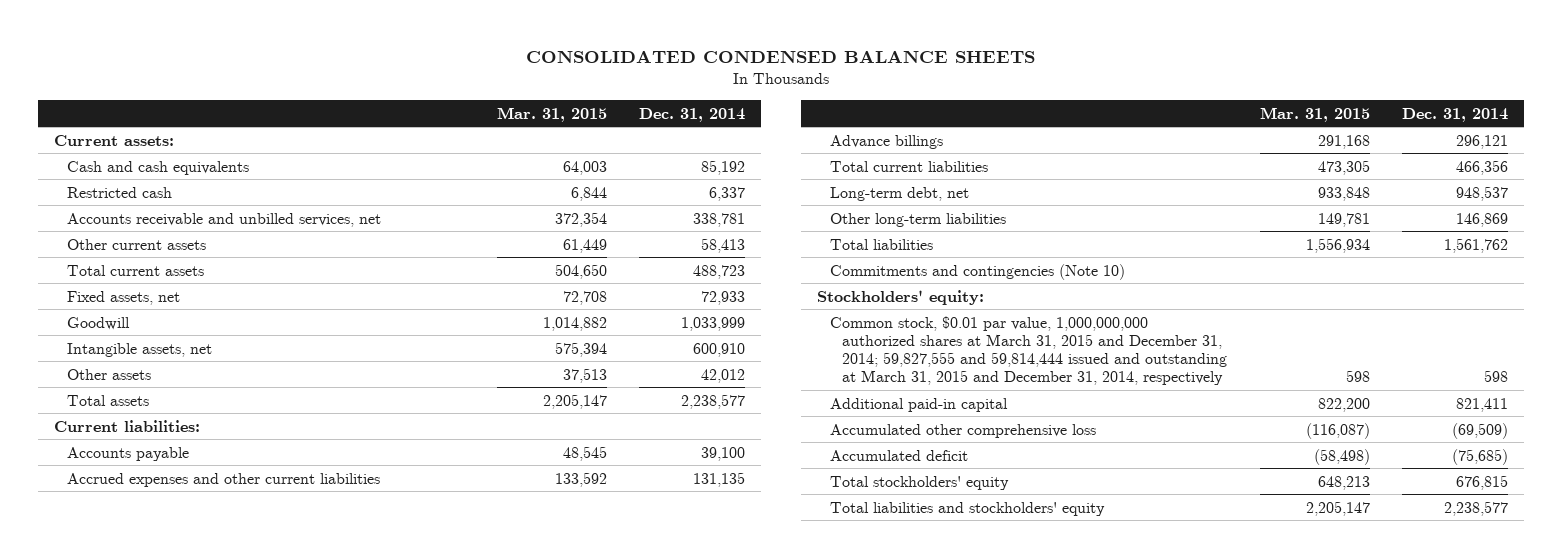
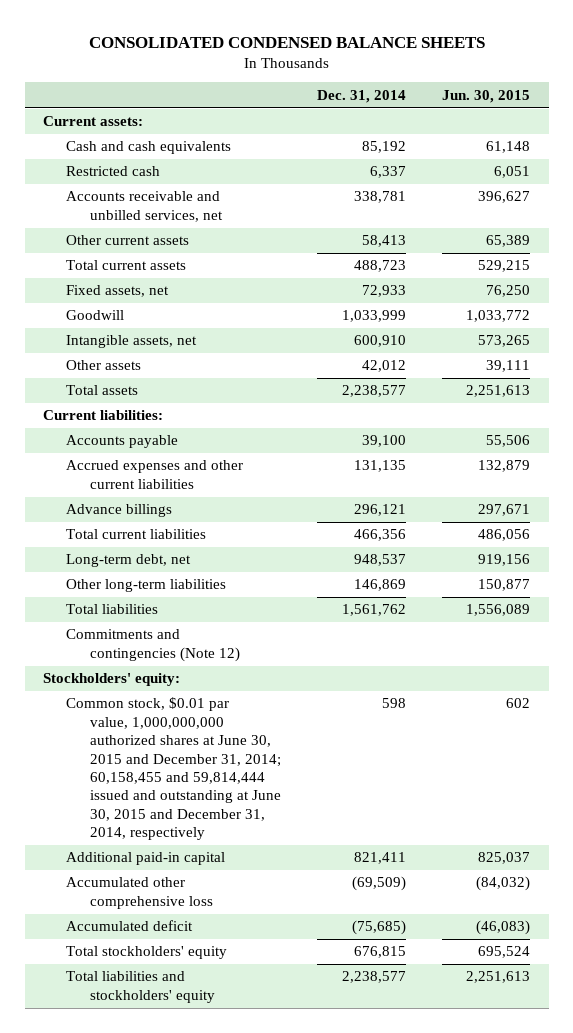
[497,106,608,122] Mar. 31, 2015 -> none
none -> [442,89,531,103] Jun. 30, 2015
[829,263,1125,280] Commitments and contingencies (Note 10) -> [66,629,240,662] Commitments and contingencies (Note 12)
[829,315,1228,386] Common stock, $0.01 par value, 1,000,000,000 authorized shares at March 31, 2015 and December 31, 2014; 59,827,555 and 59,814,444 issued and outstanding at March 31, 2015 and December 31, 2014, respectively -> [66,697,281,841] Common stock, $0.01 par value, 1,000,000,000 authorized shares at June 30, 2015 and December 31, 2014; 60,158,455 and 59,814,444 issued and outstanding at June 30, 2015 and December 31, 2014, respectively

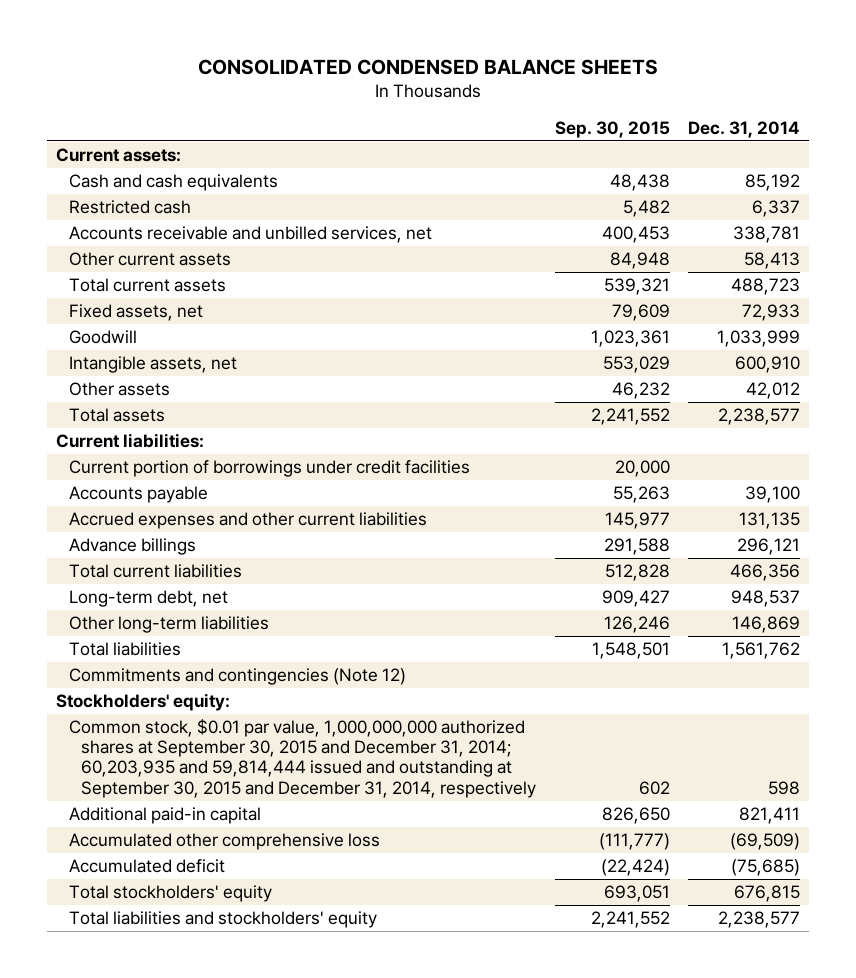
[442,89,531,103] Jun. 30, 2015 -> none
none -> [554,120,670,138] Sep. 30, 2015
none -> [68,460,470,478] Current portion of borrowings under credit facilities
[66,697,281,841] Common stock, $0.01 par value, 1,000,000,000 authorized shares at June 30, 2015 and December 31, 2014; 60,158,455 and 59,814,444 issued and outstanding at June 30, 2015 and December 31, 2014, respectively -> [68,719,537,798] Common stock, $0.01 par value, 1,000,000,000 authorized shares at September 30, 2015 and December 31, 2014; 60,203,935 and 59,814,444 issued and outstanding at September 30, 2015 and December 31, 2014, respectively

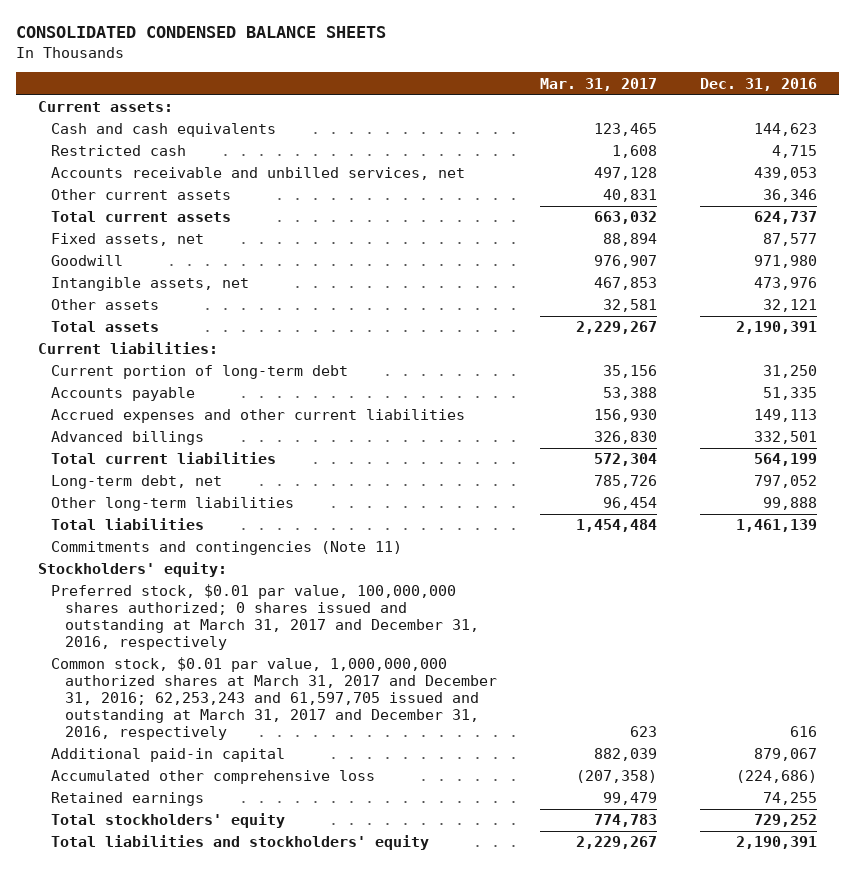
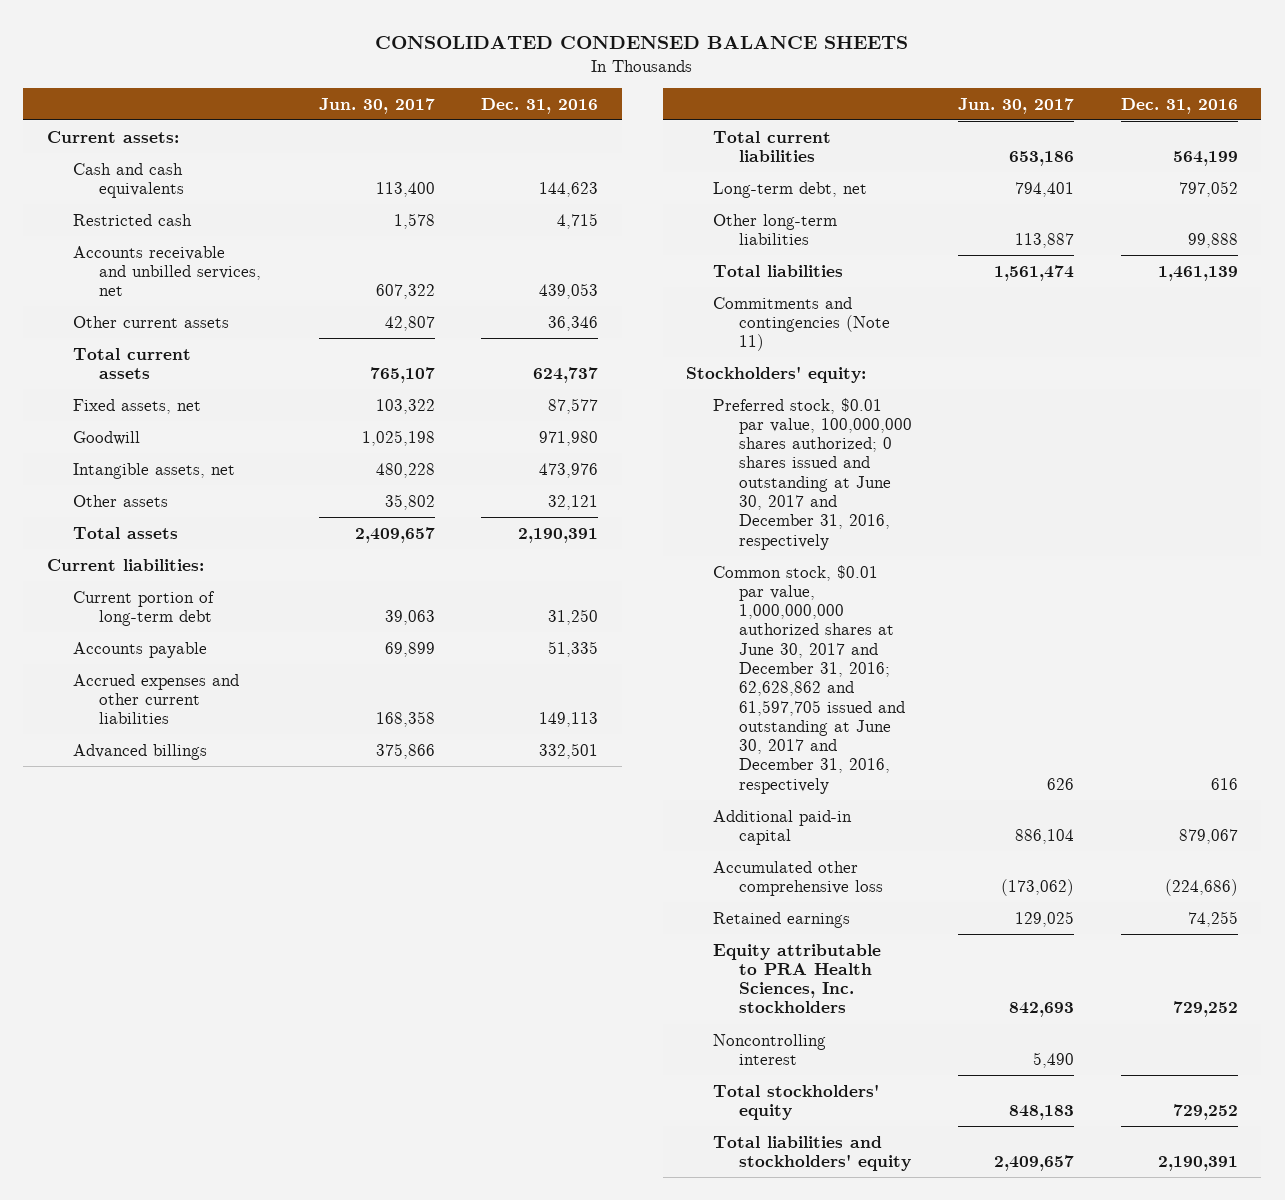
[539,77,657,91] Mar. 31, 2017 -> none
none -> [318,97,435,114] Jun. 30, 2017
[51,584,479,651] Preferred stock, $0.01 par value, 100,000,000 shares authorized; 0 shares issued and outstanding at March 31, 2017 and December 31, 2016, respectively -> [712,397,912,550] Preferred stock, $0.01 par value, 100,000,000 shares authorized; 0 shares issued and outstanding at June 30, 2017 and December 31, 2016, respectively
[51,657,497,741] Common stock, $0.01 par value, 1,000,000,000 authorized shares at March 31, 2017 and December 31, 2016; 62,253,243 and 61,597,705 issued and outstanding at March 31, 2017 and December 31, 2016, respectively -> [712,564,905,794] Common stock, $0.01 par value, 1,000,000,000 authorized shares at June 30, 2017 and December 31, 2016; 62,628,862 and 61,597,705 issued and outstanding at June 30, 2017 and December 31, 2016, respectively
none -> [712,943,881,1014] Equity attributable to PRA Health Sciences, Inc. stockholders
none -> [712,1033,826,1065] Noncontrolling interest

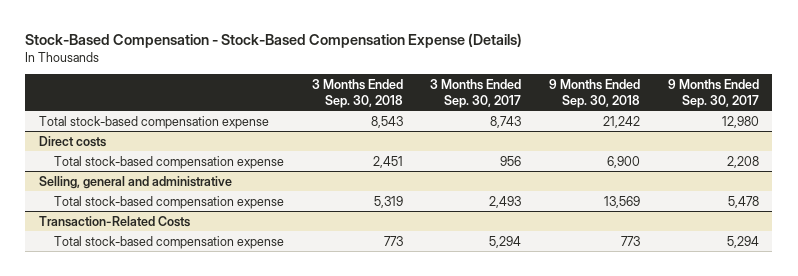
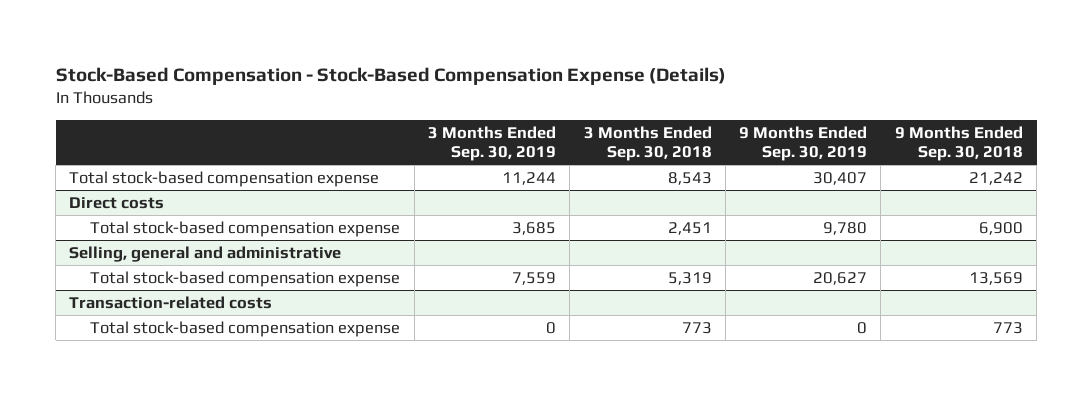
[430,78,522,108] 3 Months Ended Sep. 30, 2017 -> none
[667,78,759,108] 9 Months Ended Sep. 30, 2017 -> none
none -> [427,125,556,162] 3 Months Ended Sep. 30, 2019
none -> [739,125,868,162] 9 Months Ended Sep. 30, 2019
[39,215,191,227] Transaction-Related Costs -> [69,295,273,309] Transaction-related costs

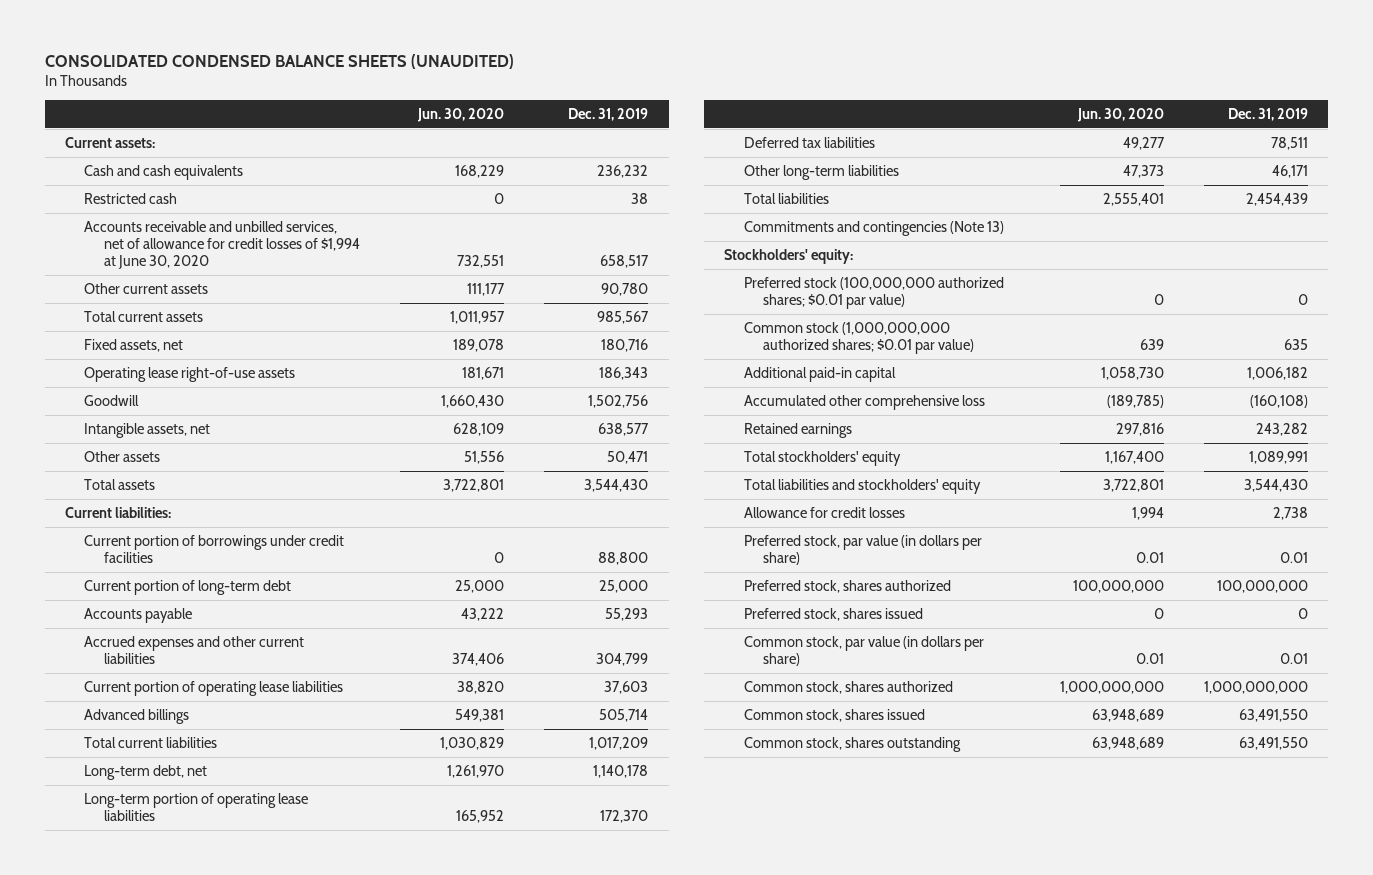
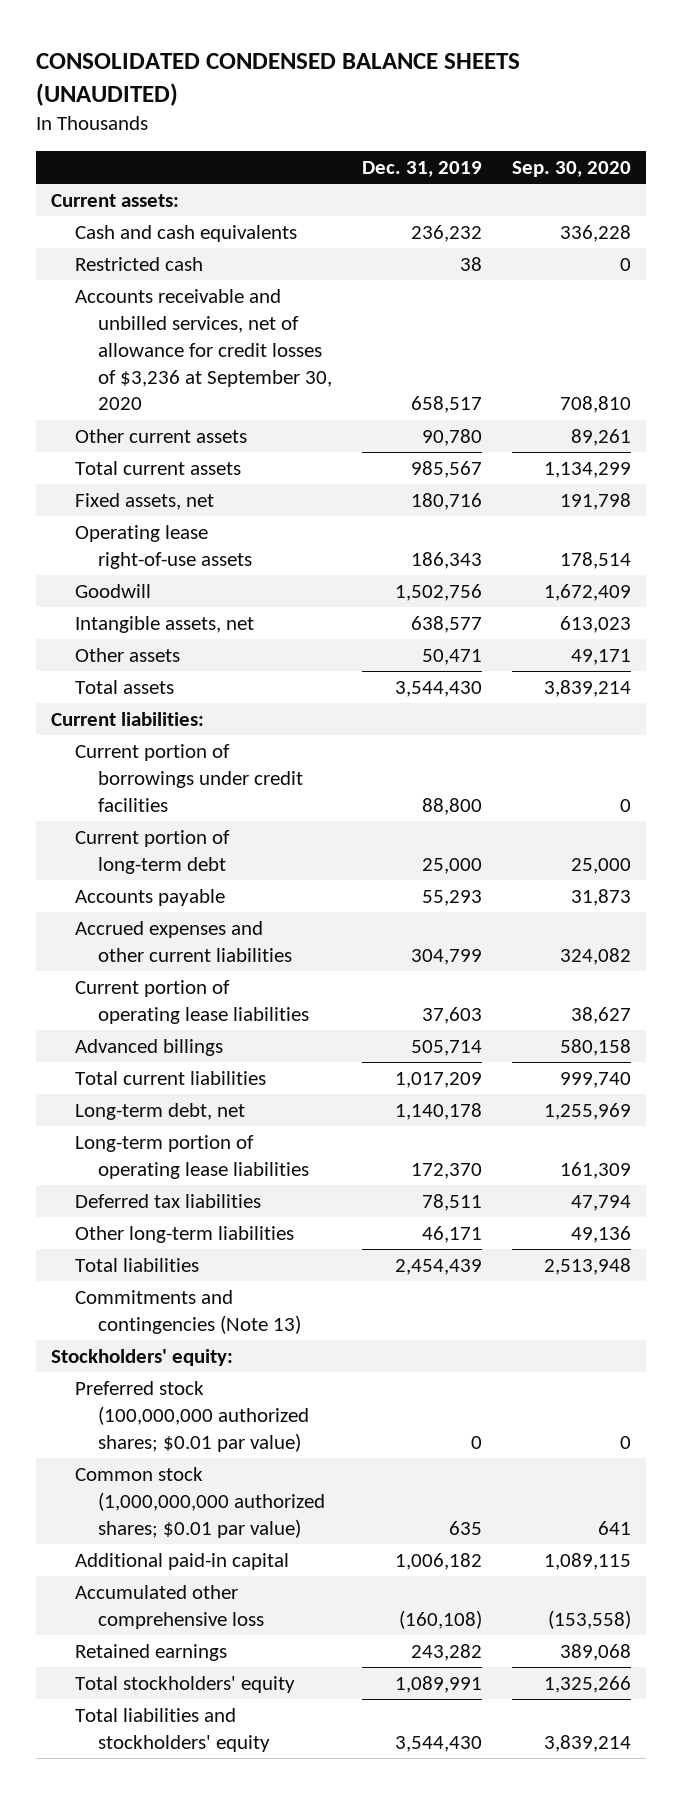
[416,108,504,123] Jun. 30, 2020 -> none
none -> [511,161,631,178] Sep. 30, 2020
[84,220,360,270] Accounts receivable and unbilled services, net of allowance for credit losses of $1,994 at June 30, 2020 -> [74,288,333,411] Accounts receivable and unbilled services, net of allowance for credit losses of $3,236 at September 30, 2020
[743,506,905,518] Allowance for credit losses -> none
[743,534,982,565] Preferred stock, par value (in dollars per share) -> none
[743,579,951,593] Preferred stock, shares authorized -> none
[743,607,923,621] Preferred stock, shares issued -> none
[743,635,984,666] Common stock, par value (in dollars per share) -> none
[743,680,953,694] Common stock, shares authorized -> none
[743,708,925,722] Common stock, shares issued -> none
[743,736,961,752] Common stock, shares outstanding -> none

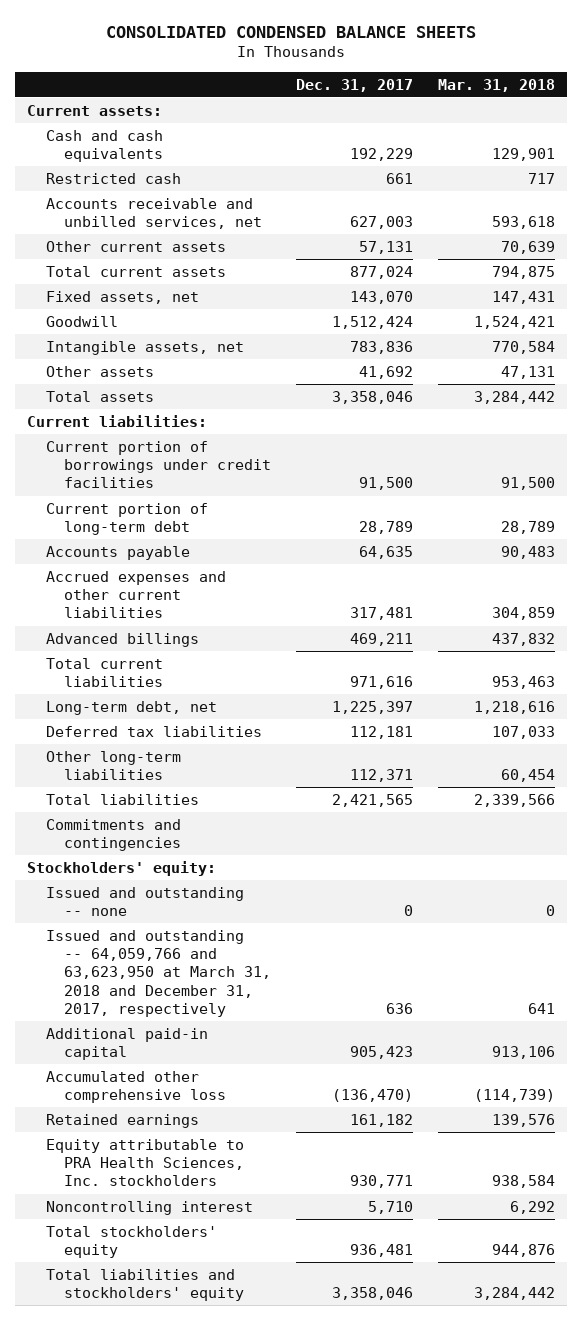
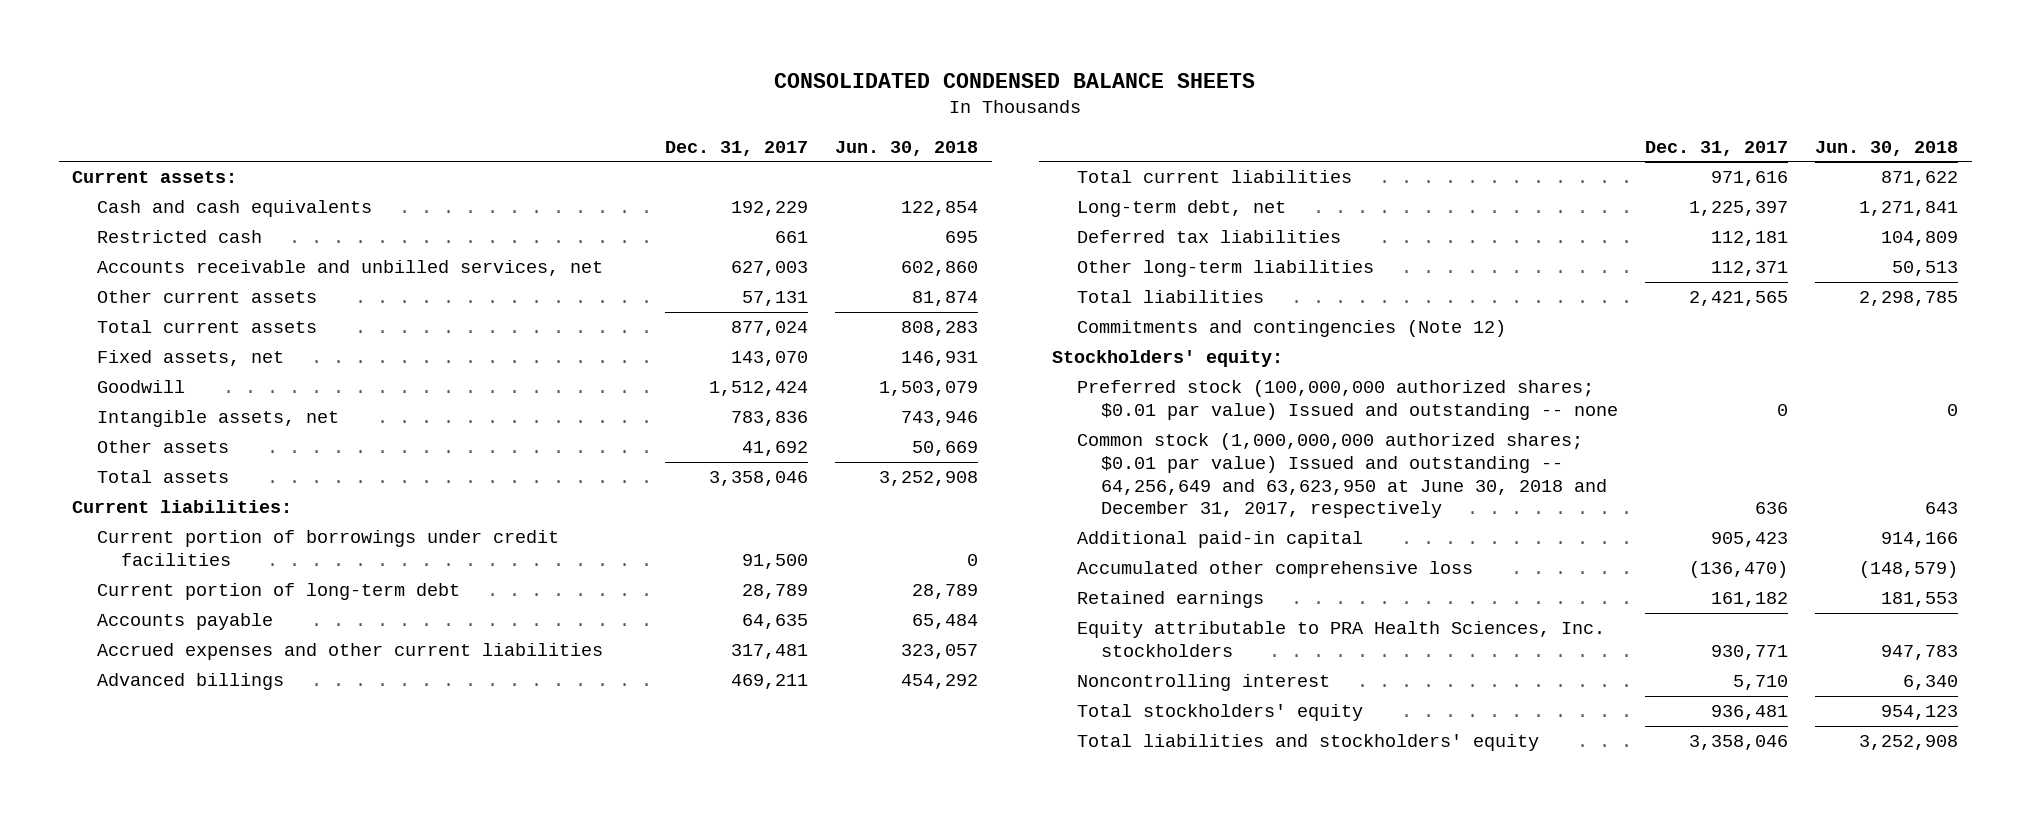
[437,78,555,92] Mar. 31, 2018 -> none
none -> [835,140,979,156] Jun. 30, 2018
[45,818,182,852] Commitments and contingencies -> [1076,320,1506,338] Commitments and contingencies (Note 12)
[45,886,244,917] Issued and outstanding -- none -> [1076,380,1619,420] Preferred stock (100,000,000 authorized shares; $0.01 par value) Issued and outstanding -- none
[45,929,272,1018] Issued and outstanding -- 64,059,766 and 63,623,950 at March 31, 2018 and December 31, 2017, respectively -> [1076,433,1608,519] Common stock (1,000,000,000 authorized shares; $0.01 par value) Issued and outstanding -- 64,256,649 and 63,623,950 at June 30, 2018 and December 31, 2017, respectively

